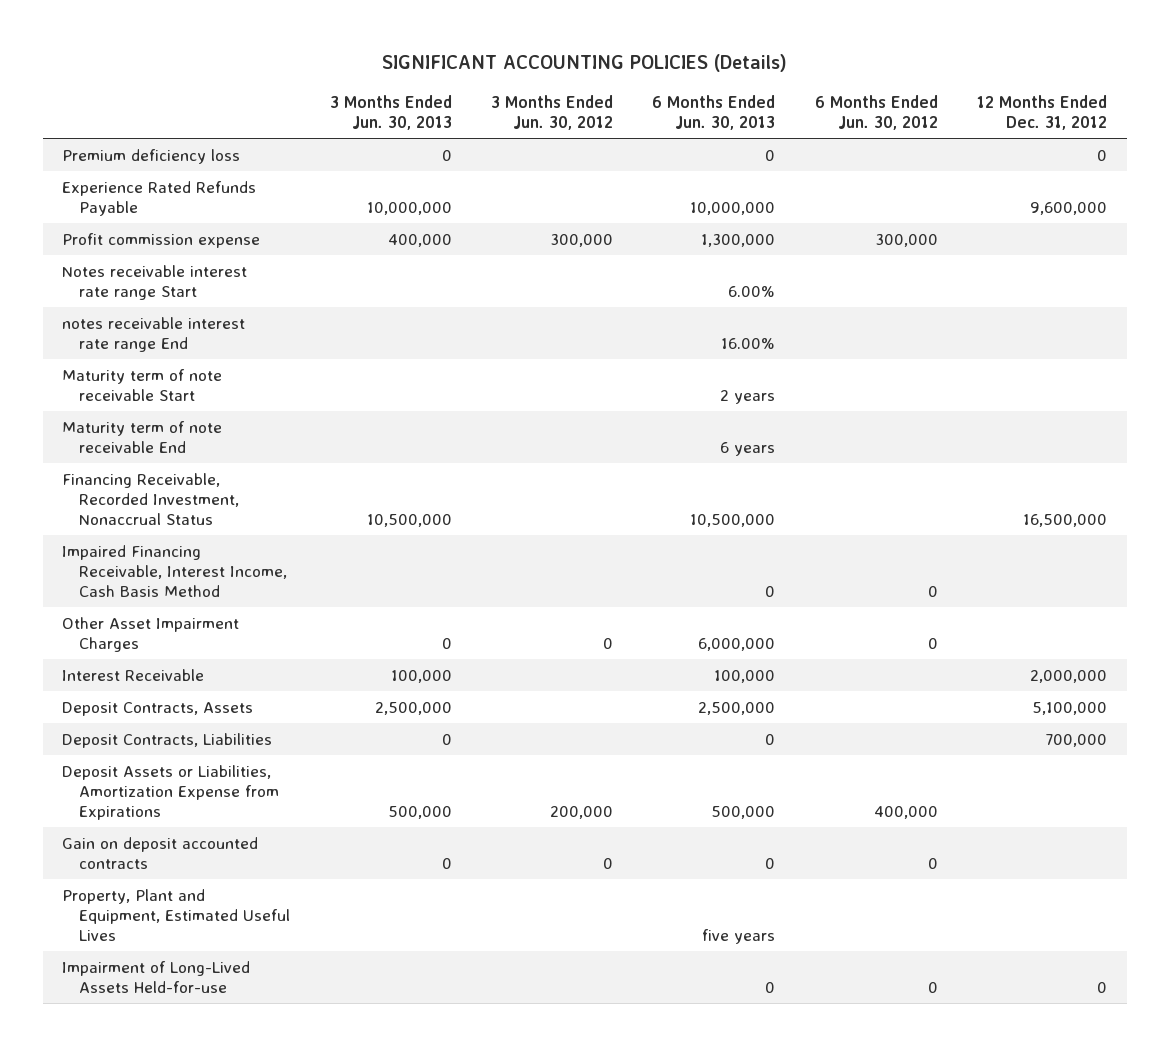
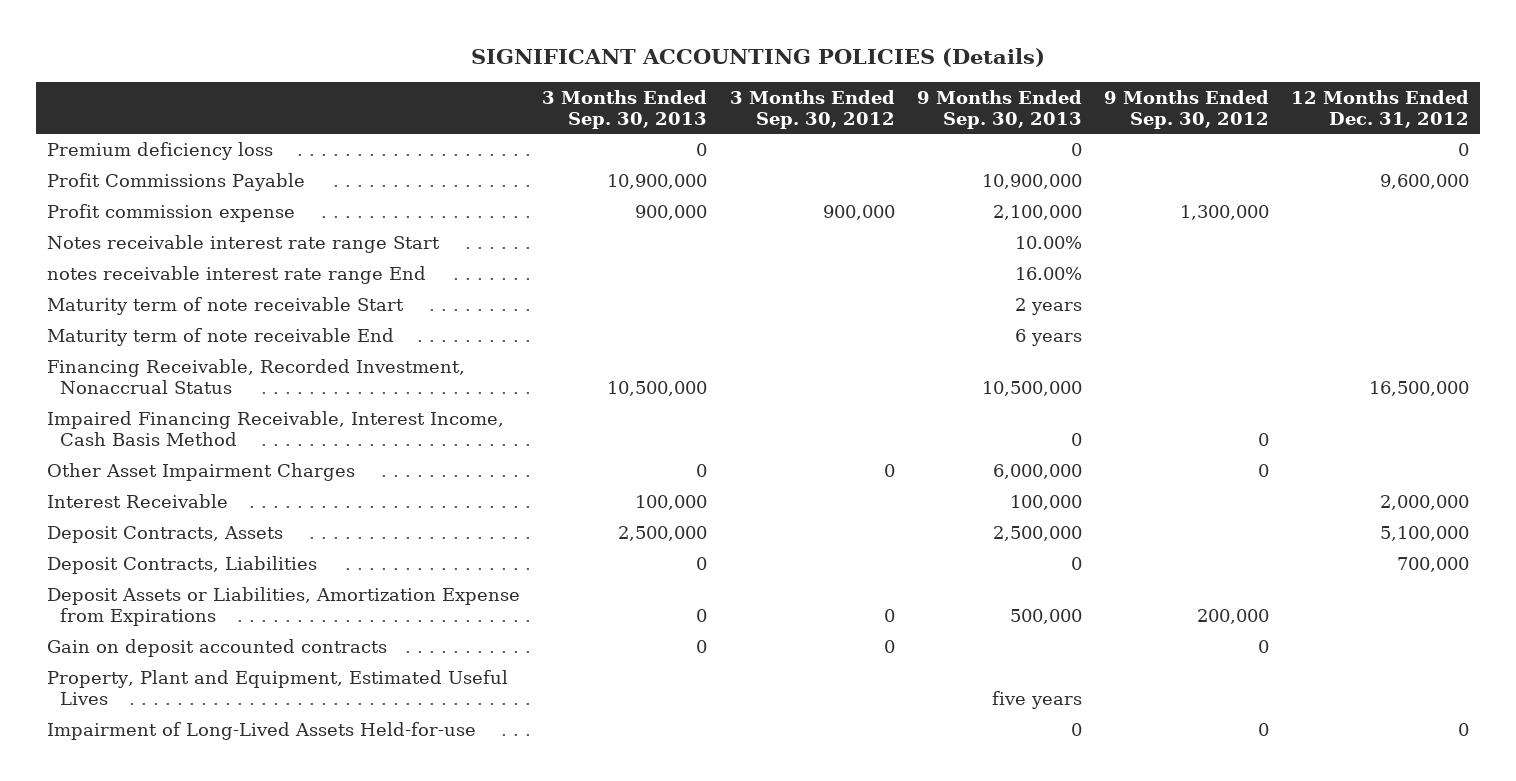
[329,95,452,131] 3 Months Ended Jun. 30, 2013 -> none
[491,95,614,131] 3 Months Ended Jun. 30, 2012 -> none
[652,95,776,131] 6 Months Ended Jun. 30, 2013 -> none
[814,95,938,131] 6 Months Ended Jun. 30, 2012 -> none
none -> [542,89,708,129] 3 Months Ended Sep. 30, 2013
none -> [729,89,895,129] 3 Months Ended Sep. 30, 2012
none -> [916,89,1082,129] 9 Months Ended Sep. 30, 2013
none -> [1103,89,1269,129] 9 Months Ended Sep. 30, 2012
[62,180,257,216] Experience Rated Refunds Payable -> none
none -> [47,172,306,191] Profit Commissions Payable

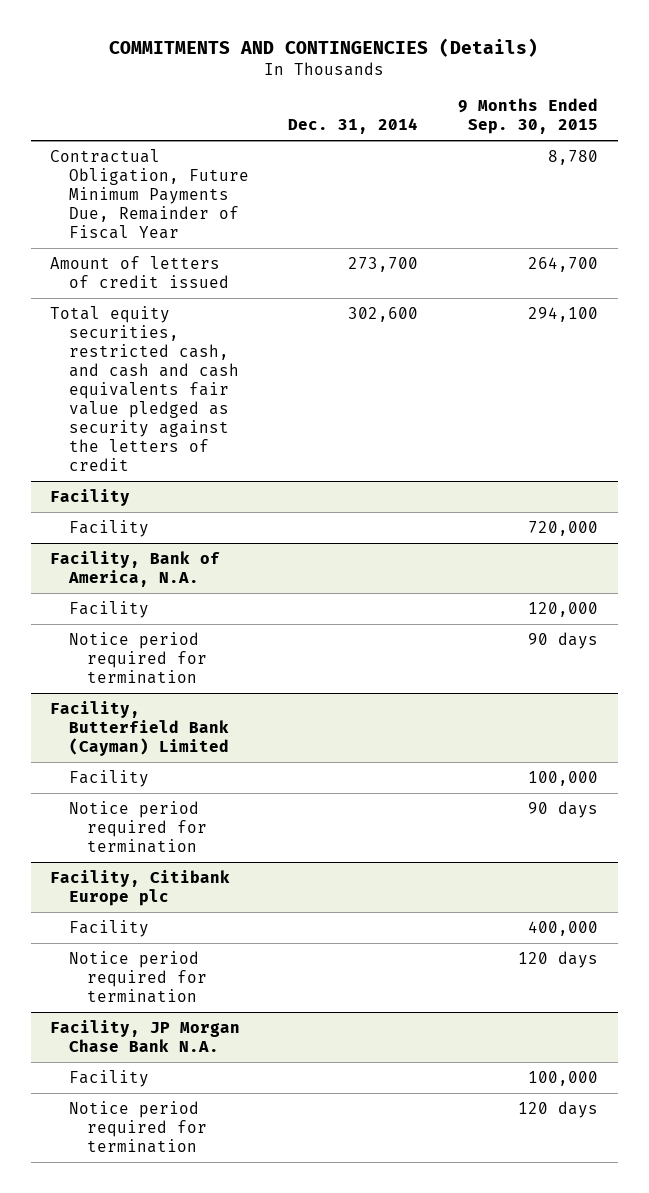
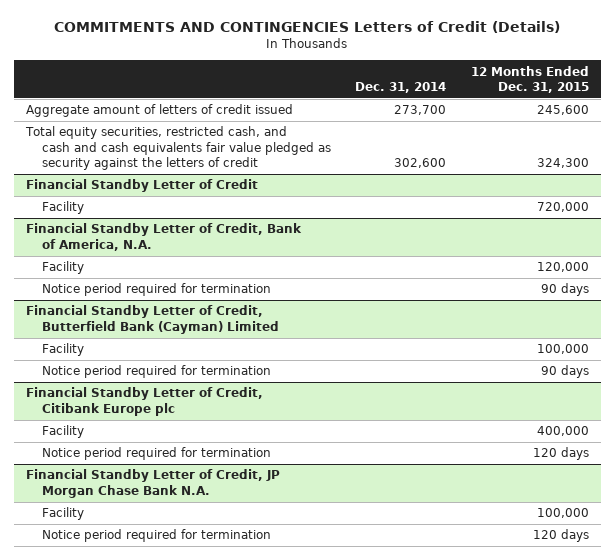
[109,38,539,58] COMMITMENTS AND CONTINGENCIES (Details) -> [54,21,561,34] COMMITMENTS AND CONTINGENCIES Letters of Credit (Details)
[458,98,599,135] 9 Months Ended Sep. 30, 2015 -> none
none -> [470,65,589,94] 12 Months Ended Dec. 31, 2015
[50,148,249,239] Contractual Obligation, Future Minimum Payments Due, Remainder of Fiscal Year -> none
[50,255,229,288] Amount of letters of credit issued -> [25,104,293,118] Aggregate amount of letters of credit issued
[50,488,131,506] Facility -> [25,179,258,193] Financial Standby Letter of Credit
[50,550,221,587] Facility, Bank of America, N.A. -> [25,223,302,251] Financial Standby Letter of Credit, Bank of America, N.A.
[50,700,229,756] Facility, Butterfield Bank (Cayman) Limited -> none
[68,769,149,787] Facility -> none
[68,800,208,853] Notice period required for termination -> none
[50,869,231,906] Facility, Citibank Europe plc -> none
[68,919,149,937] Facility -> none
[68,950,208,1003] Notice period required for termination -> none
none -> [25,305,279,334] Financial Standby Letter of Credit, Butterfield Bank (Cayman) Limited
none -> [41,343,84,357] Facility
none -> [41,365,271,379] Notice period required for termination
none -> [25,387,263,416] Financial Standby Letter of Credit, Citibank Europe plc
none -> [41,425,84,439] Facility
none -> [41,447,271,461] Notice period required for termination
[50,1019,241,1052] Facility, JP Morgan Chase Bank N.A. -> [25,469,280,498] Financial Standby Letter of Credit, JP Morgan Chase Bank N.A.

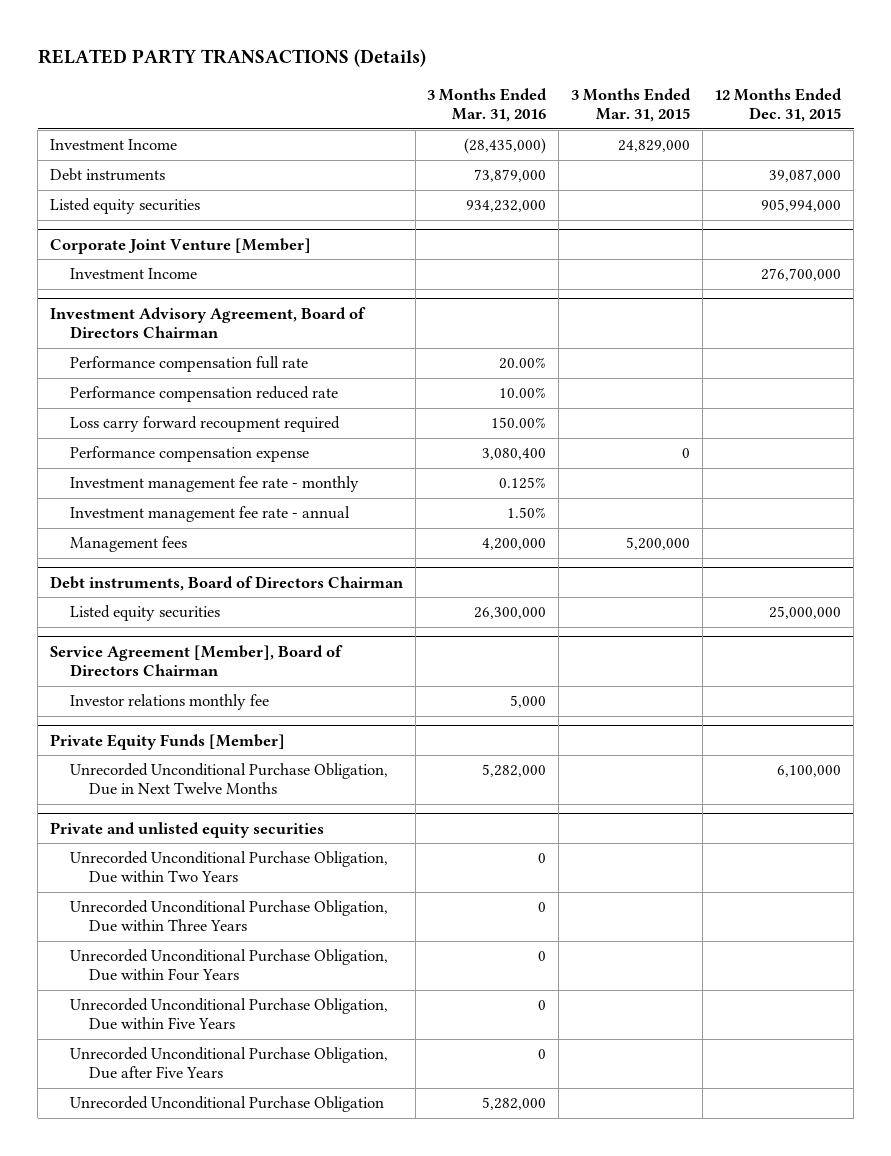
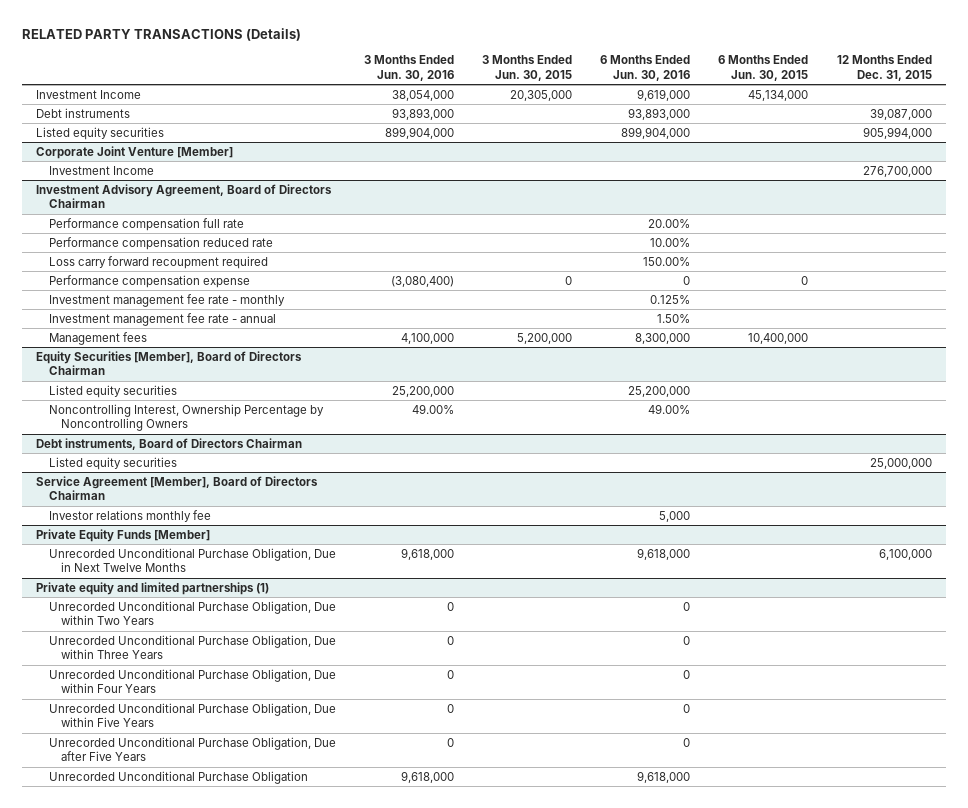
[427,87,548,123] 3 Months Ended Mar. 31, 2016 -> none
[570,87,691,123] 3 Months Ended Mar. 31, 2015 -> none
none -> [363,55,454,81] 3 Months Ended Jun. 30, 2016
none -> [482,55,573,81] 3 Months Ended Jun. 30, 2015
none -> [600,55,691,81] 6 Months Ended Jun. 30, 2016
none -> [718,55,809,81] 6 Months Ended Jun. 30, 2015
none -> [35,350,302,376] Equity Securities [Member], Board of Directors Chairman
none -> [48,384,177,398] Listed equity securities
none -> [48,403,324,432] Noncontrolling Interest, Ownership Percentage by Noncontrolling Owners
[50,821,325,838] Private and unlisted equity securities -> [35,581,269,595] Private equity and limited partnerships (1)

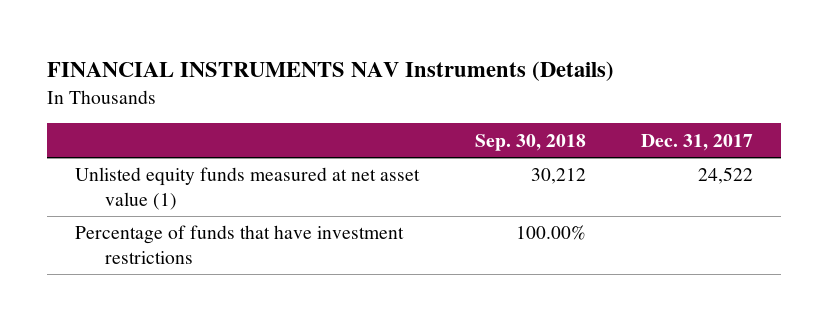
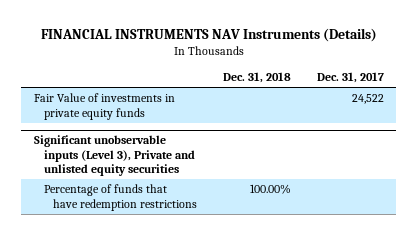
[474,133,586,151] Sep. 30, 2018 -> none
none -> [223,72,292,84] Dec. 31, 2018
[74,225,404,264] Percentage of funds that have investment restrictions -> none
[74,167,420,210] Unlisted equity funds measured at net asset value (1) -> [33,93,175,120] Fair Value of investments in private equity funds
none -> [33,135,195,177] Significant unobservable inputs (Level 3), Private and unlisted equity securities
none -> [43,184,198,211] Percentage of funds that have redemption restrictions

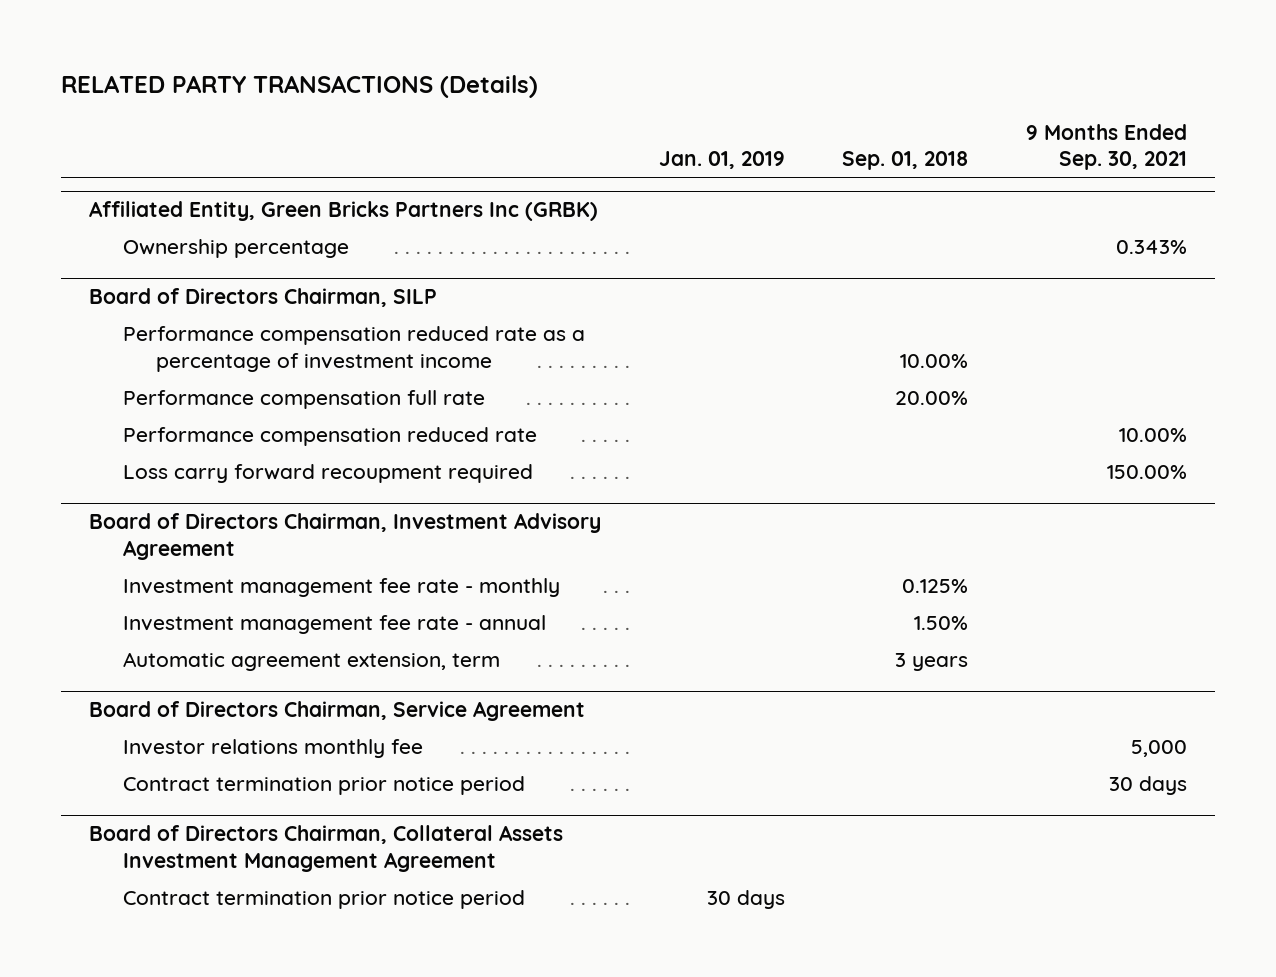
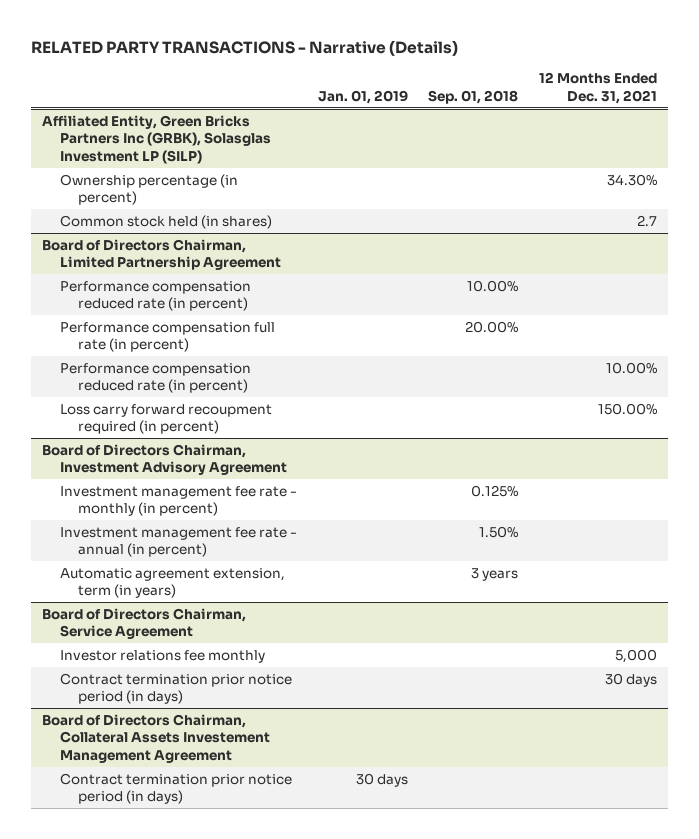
[60,75,538,99] RELATED PARTY TRANSACTIONS (Details) -> [31,39,459,56] RELATED PARTY TRANSACTIONS - Narrative (Details)
[1025,123,1187,171] 9 Months Ended Sep. 30, 2021 -> none
none -> [539,72,658,104] 12 Months Ended Dec. 31, 2021
[89,201,599,222] Affiliated Entity, Green Bricks Partners Inc (GRBK) -> [41,114,271,164] Affiliated Entity, Green Bricks Partners Inc (GRBK), Solasglas Investment LP (SILP)
[122,238,349,258] Ownership percentage -> [59,173,238,206] Ownership percentage (in percent)
none -> [59,214,272,229] Common stock held (in shares)
[89,288,438,308] Board of Directors Chairman, SILP -> [41,238,281,271] Board of Directors Chairman, Limited Partnership Agreement
[122,325,585,372] Performance compensation reduced rate as a percentage of investment income -> [59,280,251,312] Performance compensation reduced rate (in percent)
[122,389,485,409] Performance compensation full rate -> [59,321,275,353] Performance compensation full rate (in percent)
[122,426,537,446] Performance compensation reduced rate -> [59,362,251,394] Performance compensation reduced rate (in percent)
[122,463,533,483] Loss carry forward recoupment required -> [59,403,272,435] Loss carry forward recoupment required (in percent)
[122,577,560,597] Investment management fee rate - monthly -> [59,485,297,517] Investment management fee rate - monthly (in percent)
[122,614,546,634] Investment management fee rate - annual -> [59,526,297,558] Investment management fee rate - annual (in percent)
[122,651,500,671] Automatic agreement extension, term -> [59,567,285,599] Automatic agreement extension, term (in years)
[122,738,423,758] Investor relations monthly fee -> [59,649,265,663] Investor relations fee monthly
[122,775,525,795] Contract termination prior notice period -> [59,672,292,705] Contract termination prior notice period (in days)
[89,825,564,872] Board of Directors Chairman, Collateral Assets Investment Management Agreement -> [41,713,270,763] Board of Directors Chairman, Collateral Assets Investement Management Agreement
[122,889,525,909] Contract termination prior notice period -> [59,772,292,805] Contract termination prior notice period (in days)

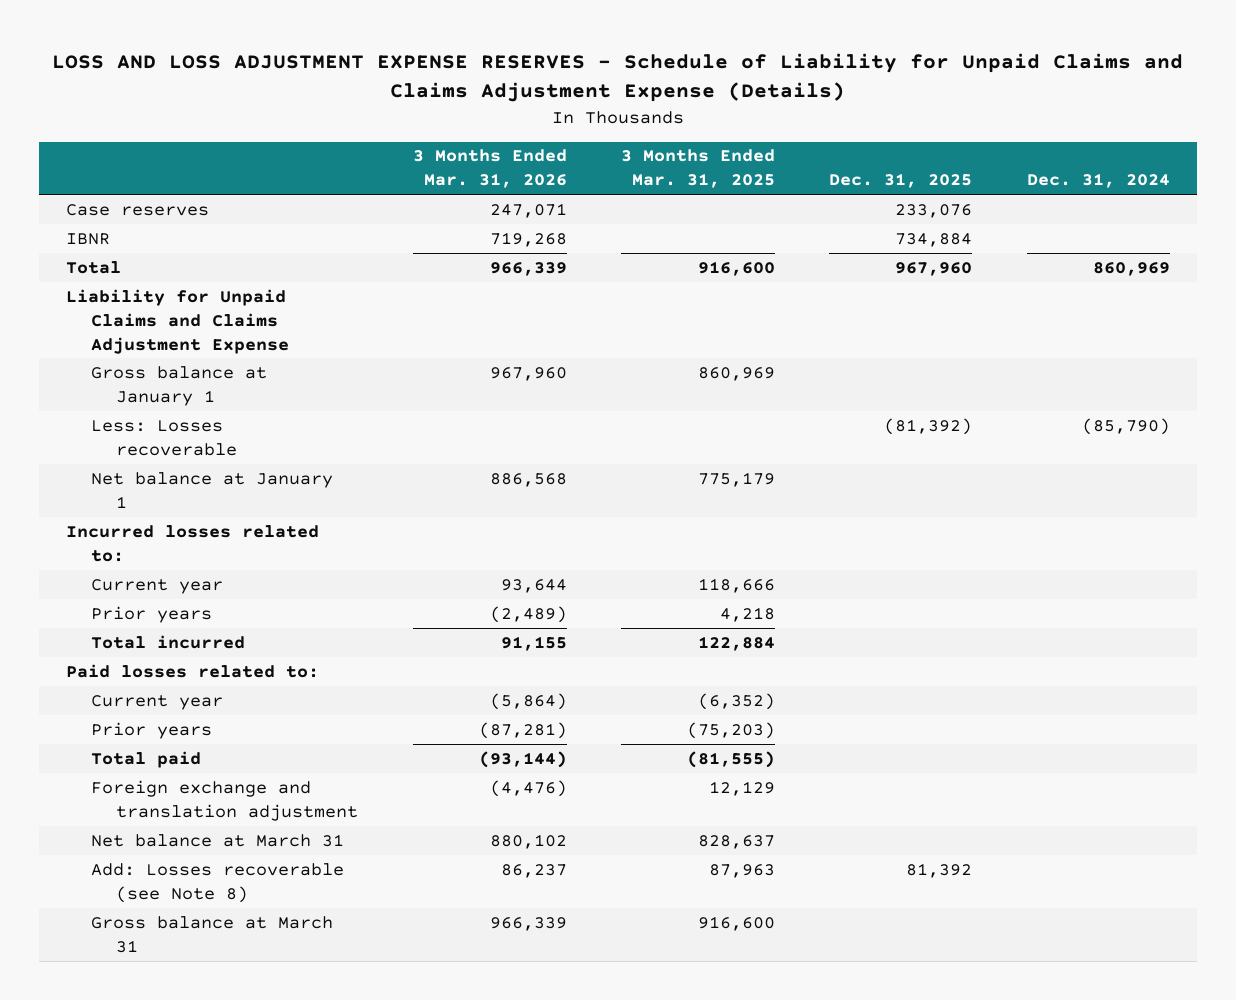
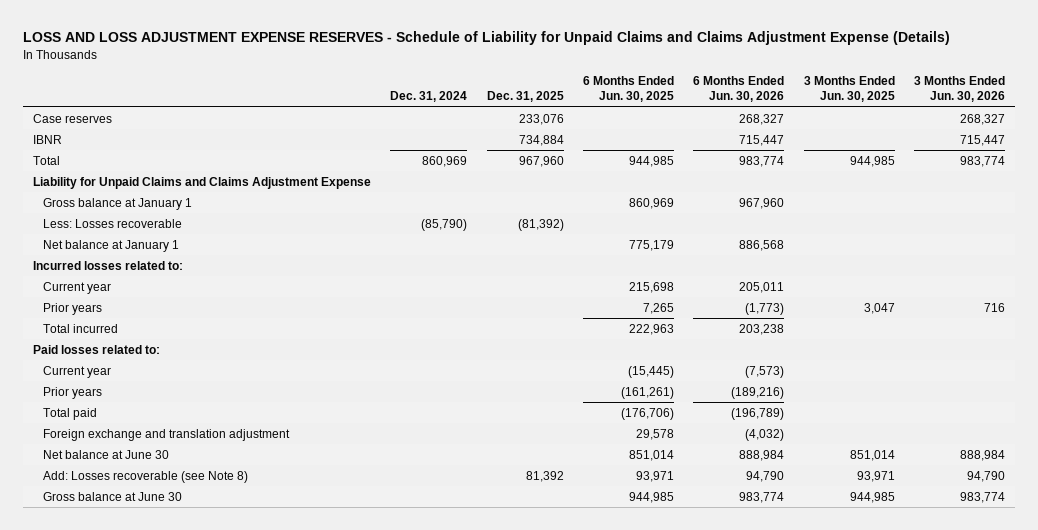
[412,149,567,189] 3 Months Ended Mar. 31, 2026 -> none
[620,149,775,189] 3 Months Ended Mar. 31, 2025 -> none
none -> [583,76,675,103] 6 Months Ended Jun. 30, 2025
none -> [693,76,785,103] 6 Months Ended Jun. 30, 2026
none -> [803,76,895,103] 3 Months Ended Jun. 30, 2025
none -> [914,76,1006,103] 3 Months Ended Jun. 30, 2026
[91,833,345,847] Net balance at March 31 -> [42,449,169,459] Net balance at June 30
[91,915,334,953] Gross balance at March 31 -> [42,491,182,501] Gross balance at June 30

